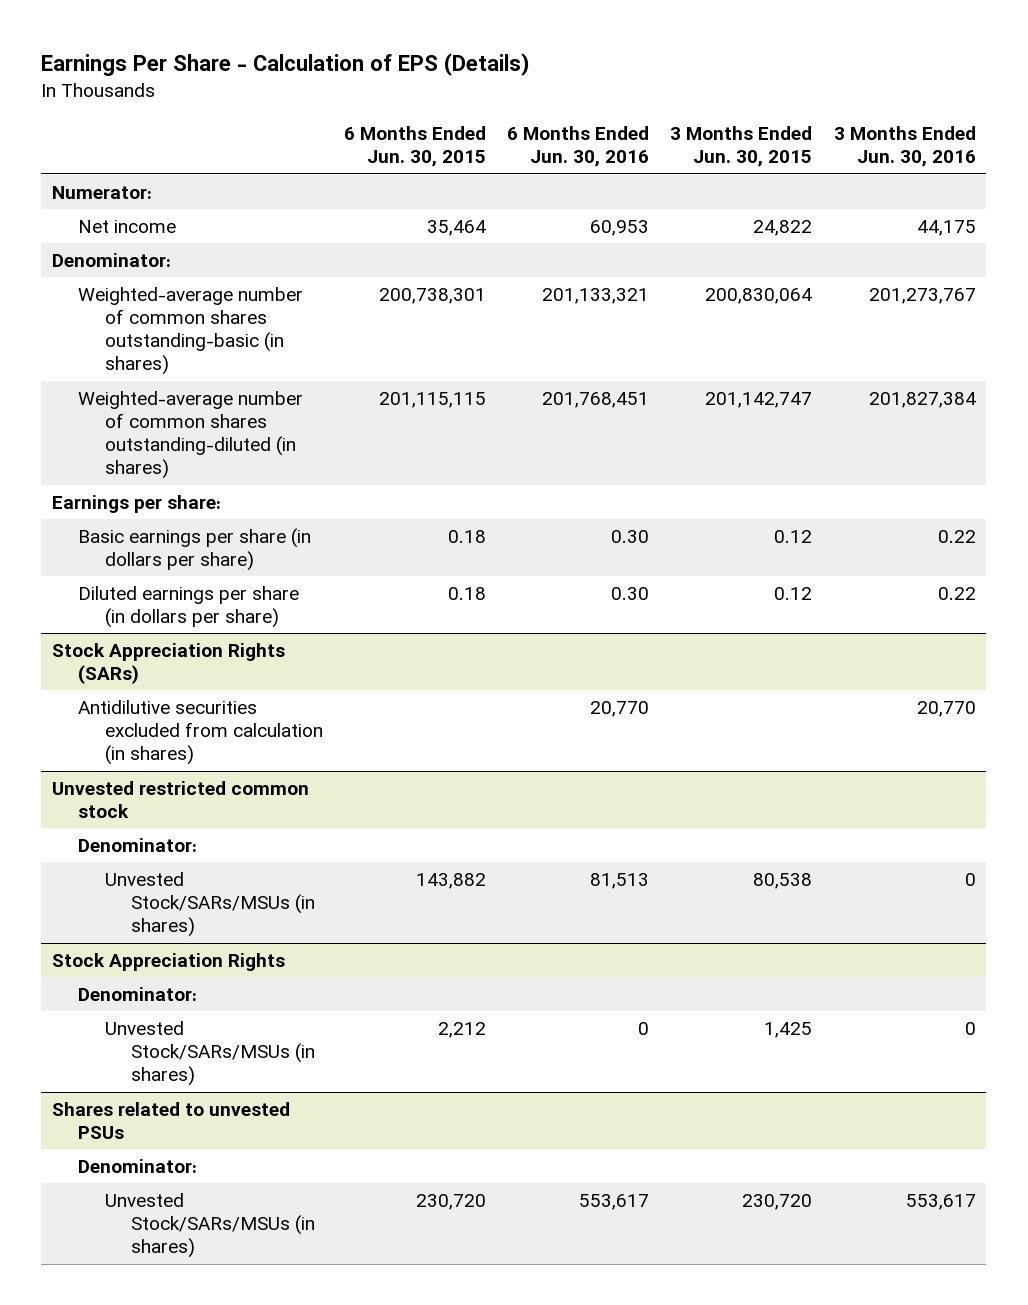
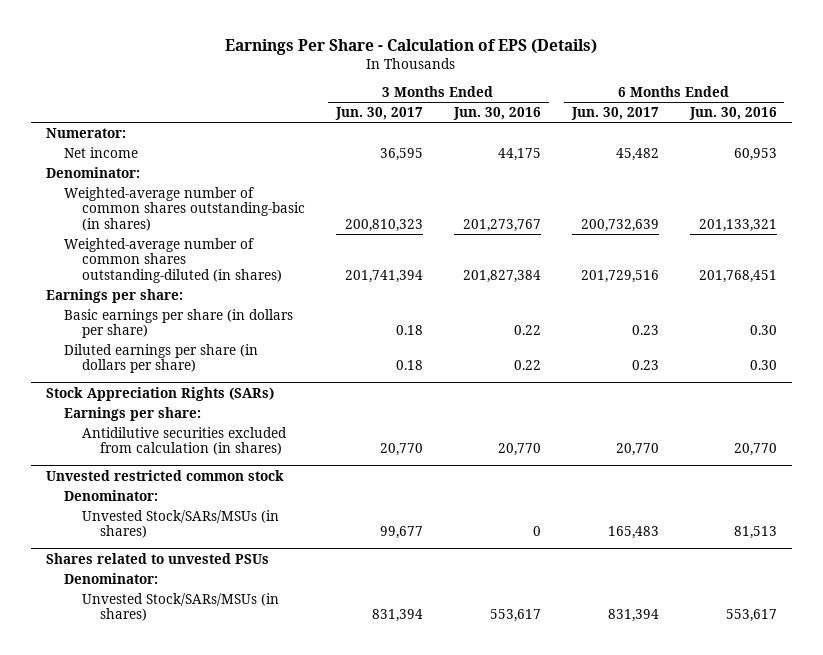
[343,126,486,168] 6 Months Ended Jun. 30, 2015 -> none
[670,126,813,168] 3 Months Ended Jun. 30, 2015 -> none
none -> [334,107,423,121] Jun. 30, 2017
none -> [570,107,659,121] Jun. 30, 2017
none -> [64,406,202,421] Earnings per share:
[52,952,286,971] Stock Appreciation Rights -> none
[78,986,198,1001] Denominator: -> none
[104,1020,315,1087] Unvested Stock/SARs/MSUs (in shares) -> none

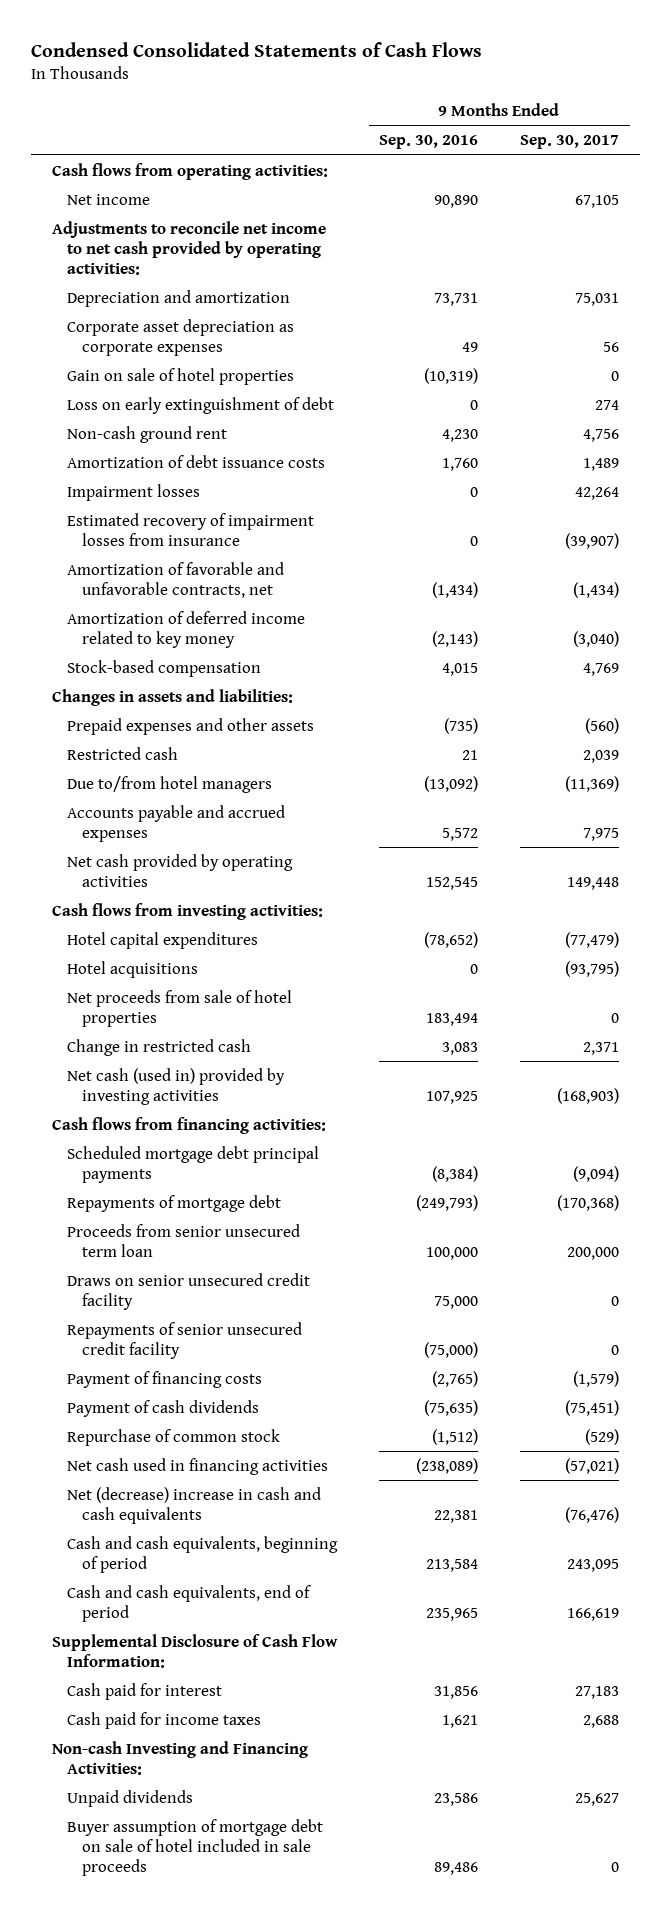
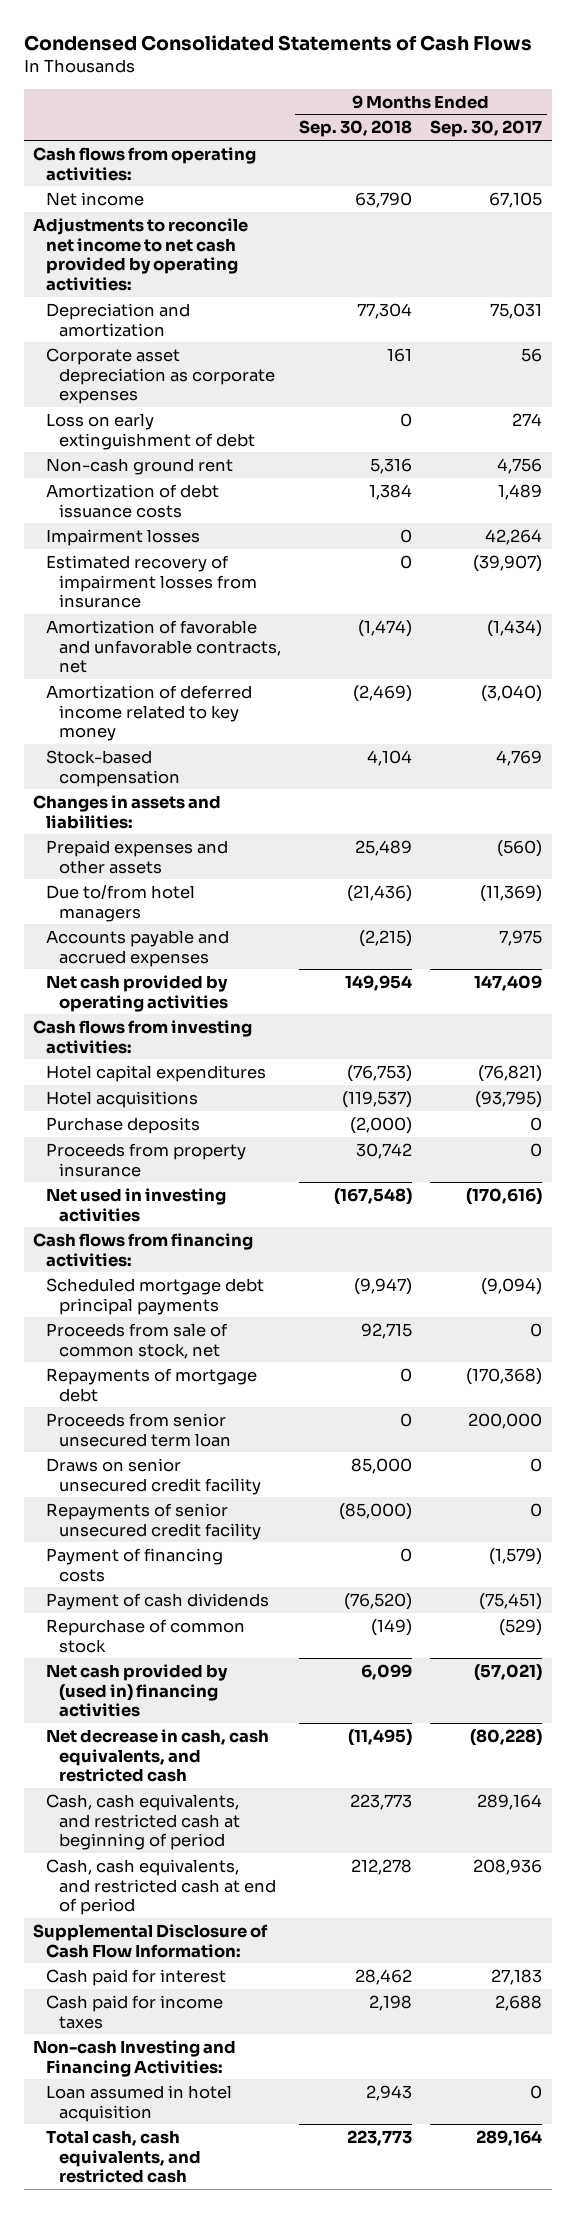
[379,135,479,150] Sep. 30, 2016 -> none
none -> [299,120,413,138] Sep. 30, 2018
[67,367,295,385] Gain on sale of hotel properties -> none
[67,746,179,760] Restricted cash -> none
[567,876,620,890] 149,448 -> [474,974,543,991] 147,409
[565,931,620,948] (77,479) -> [478,1064,543,1082] (76,821)
[67,989,293,1027] Net proceeds from sale of hotel properties -> none
[67,1038,252,1056] Change in restricted cash -> none
none -> [46,1116,201,1134] Purchase deposits
none -> [46,1142,247,1177] Proceeds from property insurance
[67,1067,286,1105] Net cash (used in) provided by investing activities -> [46,1187,227,1222] Net used in investing activities
[557,1087,620,1104] (168,903) -> [466,1187,543,1205] (170,616)
none -> [46,1322,229,1359] Proceeds from sale of common stock, net
[67,1457,329,1475] Net cash used in financing activities -> [46,1663,229,1718] Net cash provided by (used in) financing activities
[67,1486,322,1524] Net (decrease) increase in cash and cash equivalents -> [46,1728,270,1783] Net decrease in cash, cash equivalents, and restricted cash
[565,1506,620,1523] (76,476) -> [470,1728,543,1746] (80,228)
[67,1535,339,1573] Cash and cash equivalents, beginning of period -> [46,1793,240,1851] Cash, cash equivalents, and restricted cash at beginning of period
[567,1558,620,1572] 243,095 -> [477,1793,543,1810] 289,164
[67,1584,312,1622] Cash and cash equivalents, end of period -> [46,1858,276,1916] Cash, cash equivalents, and restricted cash at end of period
[567,1607,620,1621] 166,619 -> [473,1858,543,1875] 208,936
[67,1789,194,1807] Unpaid dividends -> none
[67,1818,324,1876] Buyer assumption of mortgage debt on sale of hotel included in sale proceeds -> none
none -> [46,2084,233,2122] Loan assumed in hotel acquisition
none -> [46,2129,201,2184] Total cash, cash equivalents, and restricted cash

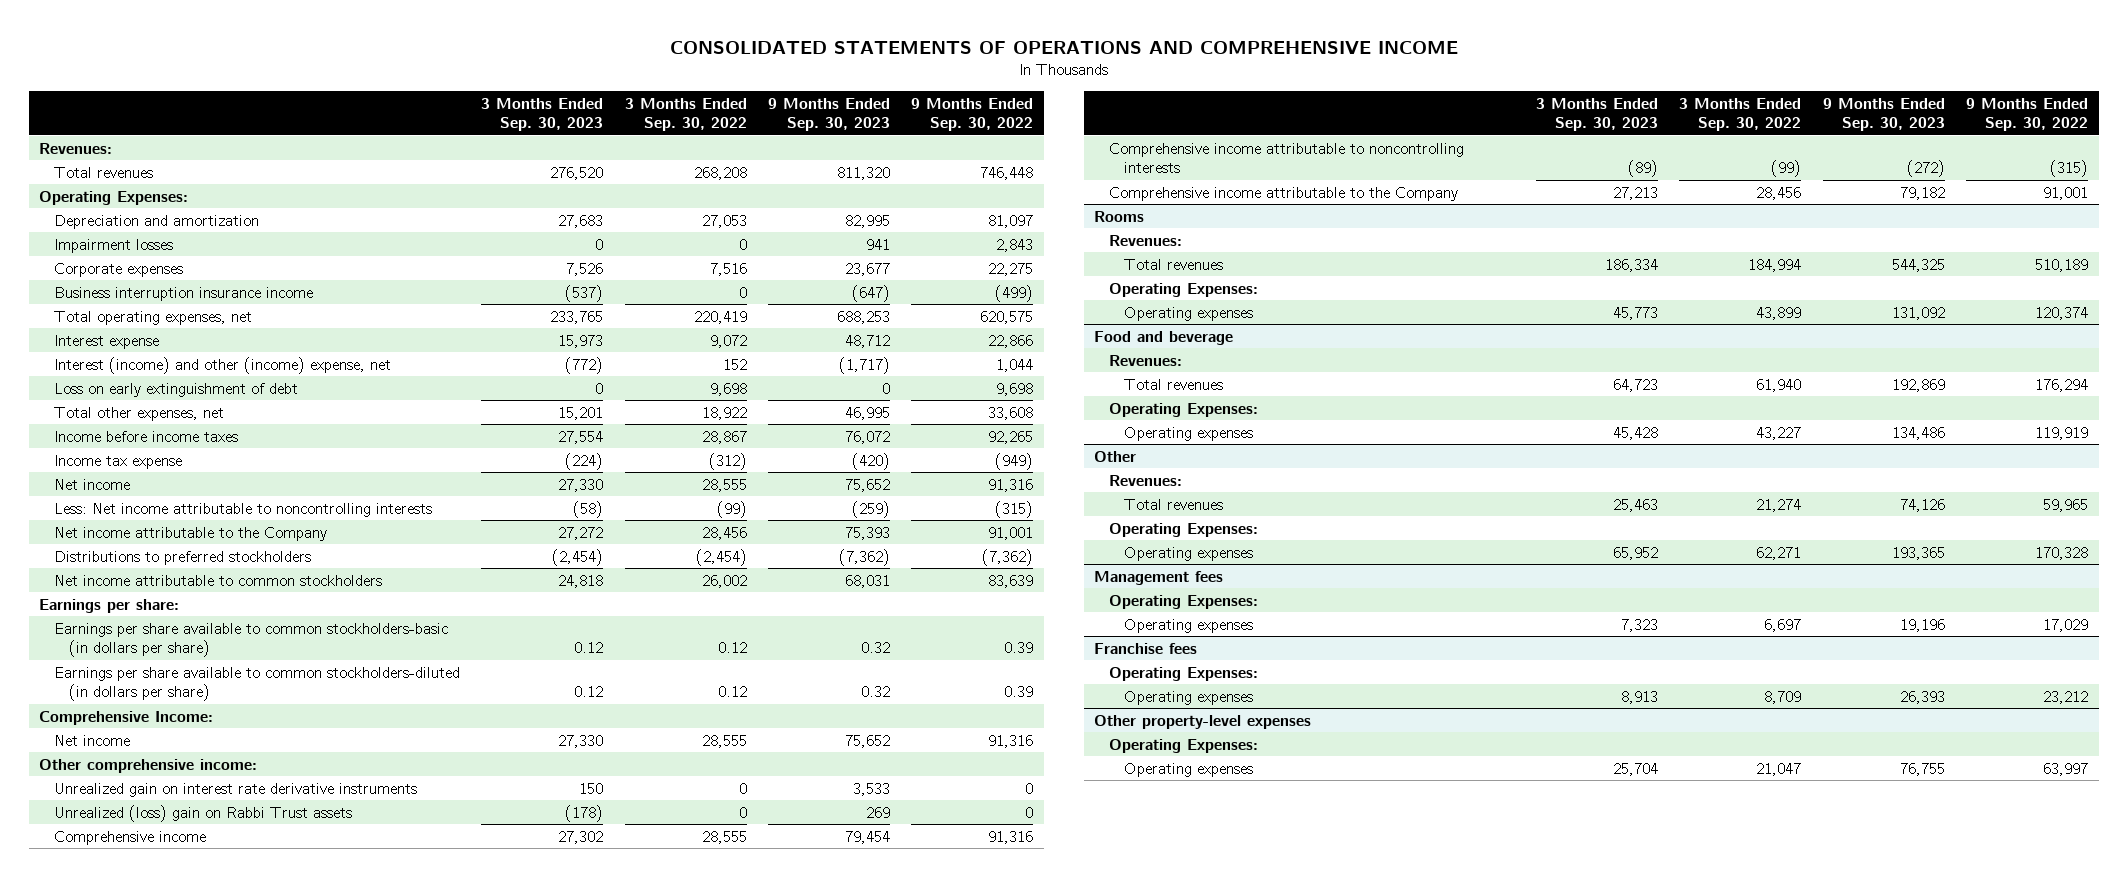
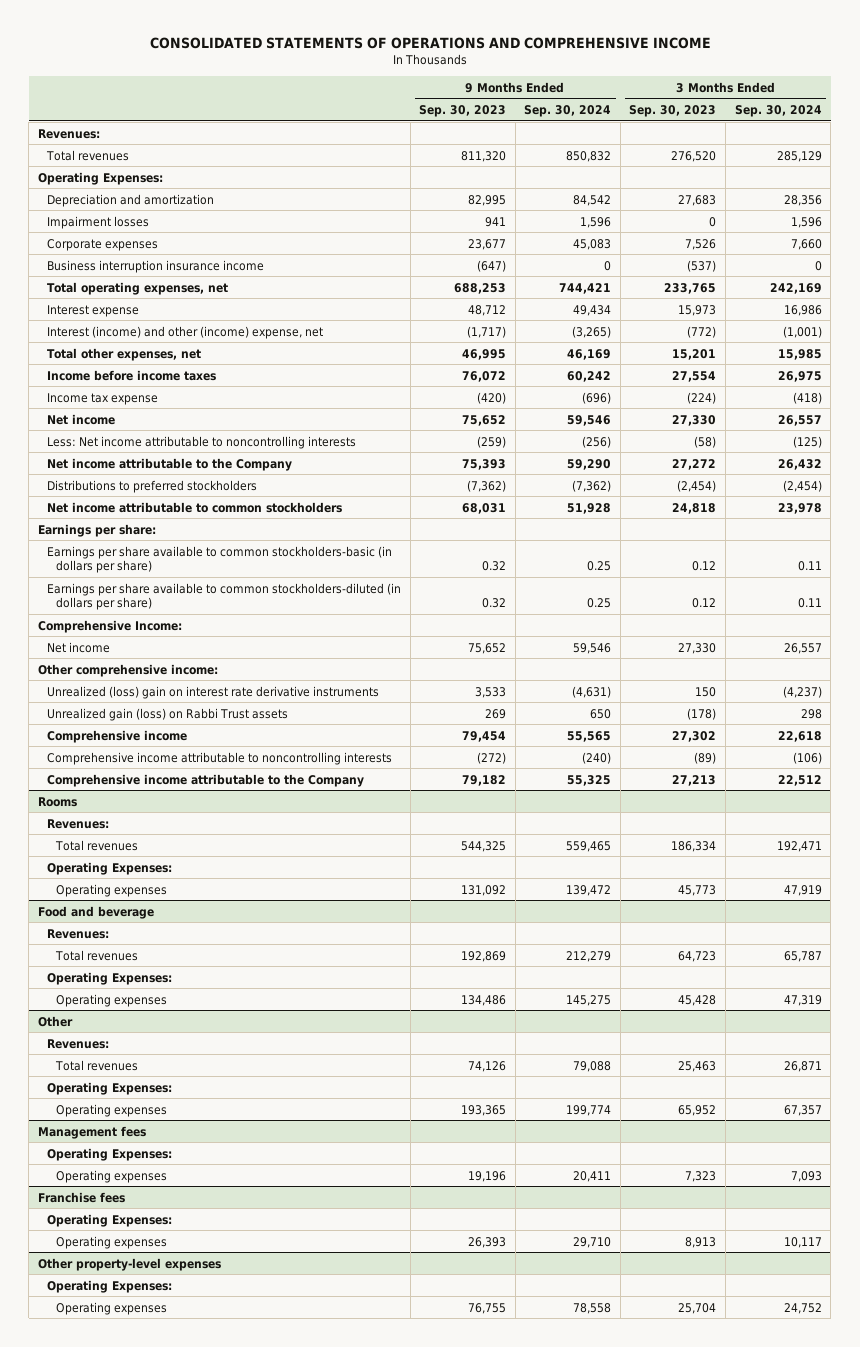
[624,97,747,132] 3 Months Ended Sep. 30, 2022 -> none
[911,97,1034,132] 9 Months Ended Sep. 30, 2022 -> none
none -> [524,105,612,118] Sep. 30, 2024
none -> [734,105,822,118] Sep. 30, 2024
[54,382,299,397] Loss on early extinguishment of debt -> none
[54,782,418,797] Unrealized gain on interest rate derivative instruments -> [47,685,380,699] Unrealized (loss) gain on interest rate derivative instruments
[54,804,353,822] Unrealized (loss) gain on Rabbi Trust assets -> [47,707,289,721] Unrealized gain (loss) on Rabbi Trust assets

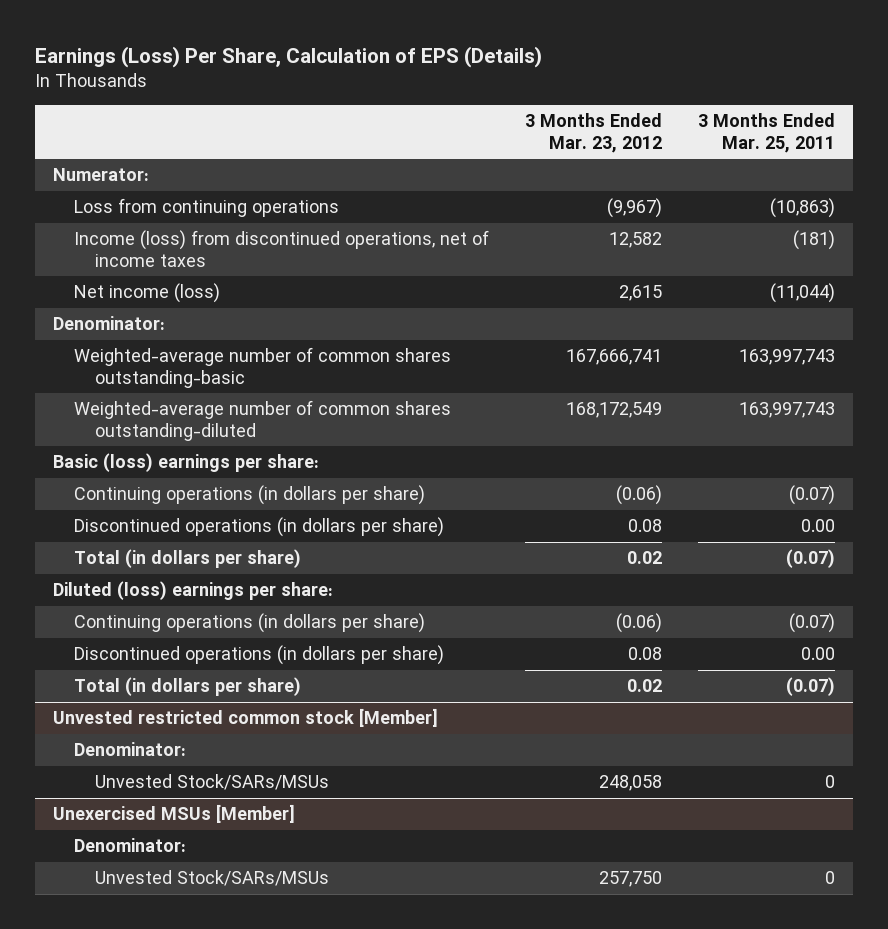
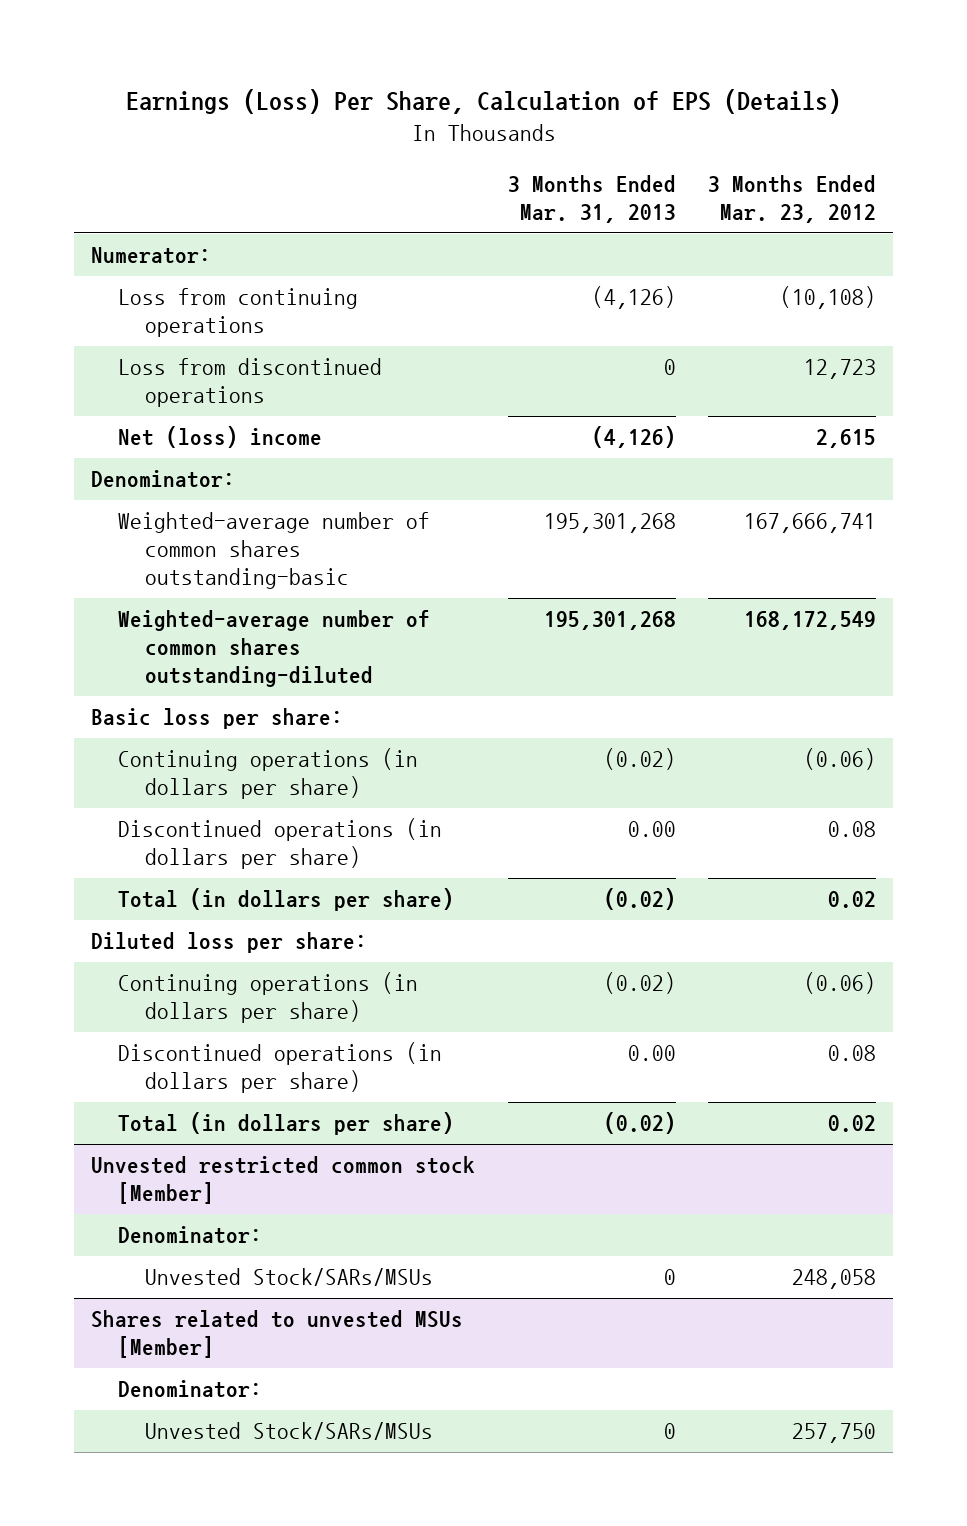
[697,113,835,153] 3 Months Ended Mar. 25, 2011 -> none
none -> [507,174,676,223] 3 Months Ended Mar. 31, 2013
[606,198,662,219] (9,967) -> [780,286,877,310] (10,108)
[73,230,489,267] Income (loss) from discontinued operations, net of income taxes -> [118,358,383,408] Loss from discontinued operations
[608,232,662,249] 12,582 -> [804,359,877,380] 12,723
[73,283,220,304] Net income (loss) -> [118,426,323,449] Net (loss) income
[52,453,319,473] Basic (loss) earnings per share: -> [90,708,343,730] Basic loss per share:
[52,581,333,601] Diluted (loss) earnings per share: -> [90,932,367,954] Diluted loss per share:
[52,804,295,824] Unexercised MSUs [Member] -> none
none -> [90,1310,463,1359] Shares related to unvested MSUs [Member]

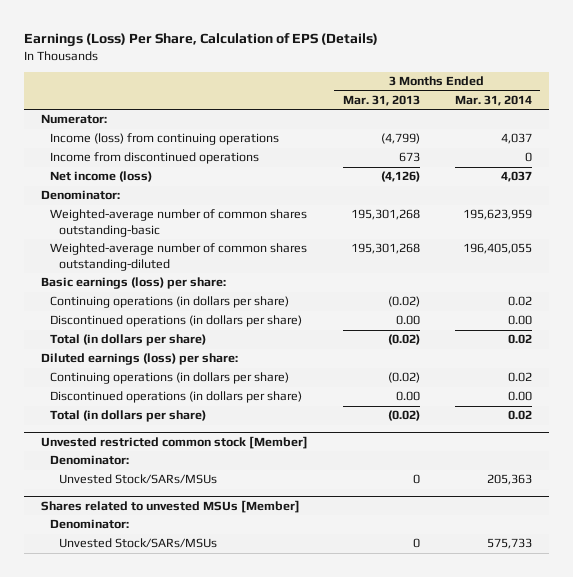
[708,174,877,223] 3 Months Ended Mar. 23, 2012 -> none
none -> [454,95,532,107] Mar. 31, 2014
[118,288,359,338] Loss from continuing operations -> [49,133,279,146] Income (loss) from continuing operations
[591,286,676,310] (4,126) -> [380,133,420,145] (4,799)
[118,358,383,408] Loss from discontinued operations -> [49,152,259,165] Income from discontinued operations
[663,359,676,376] 0 -> [398,152,420,163] 673
[118,426,323,449] Net (loss) income -> [49,171,152,183] Net income (loss)
[90,708,343,730] Basic loss per share: -> [41,277,227,290] Basic earnings (loss) per share:
[90,932,367,954] Diluted loss per share: -> [41,353,239,366] Diluted earnings (loss) per share:

